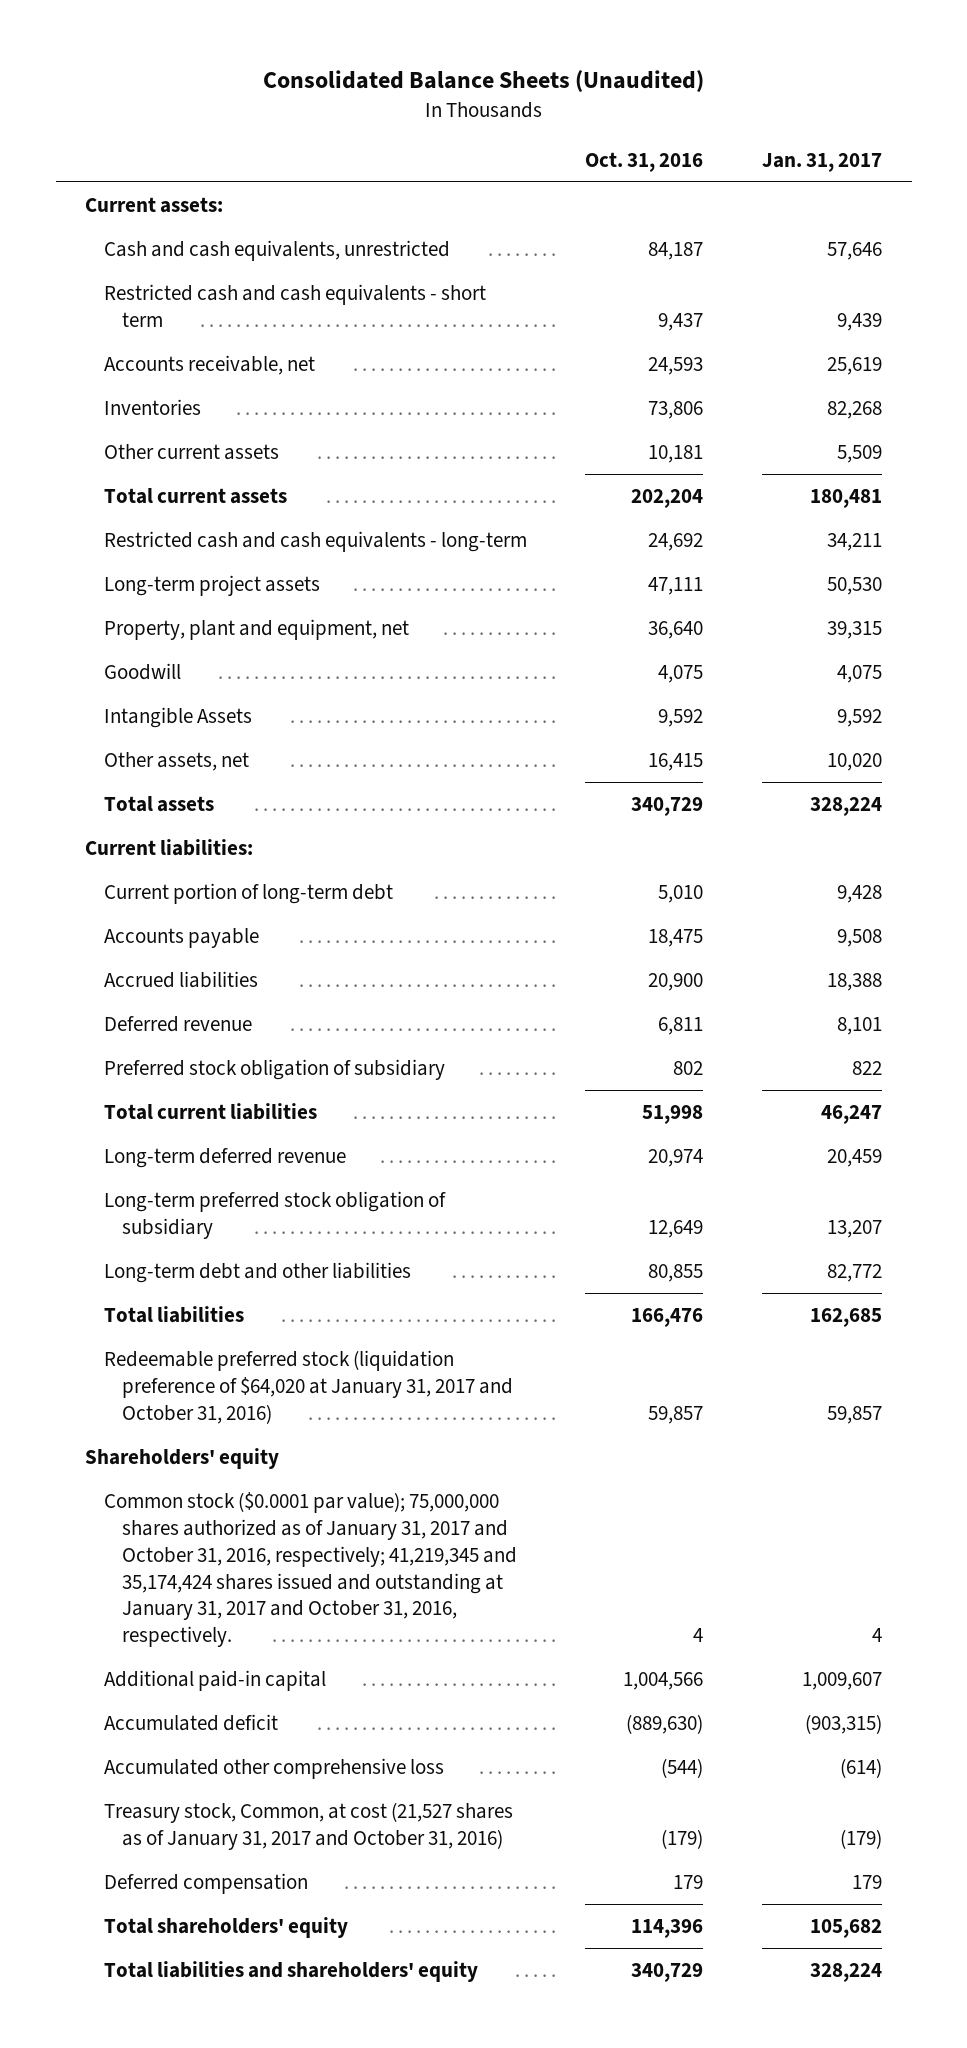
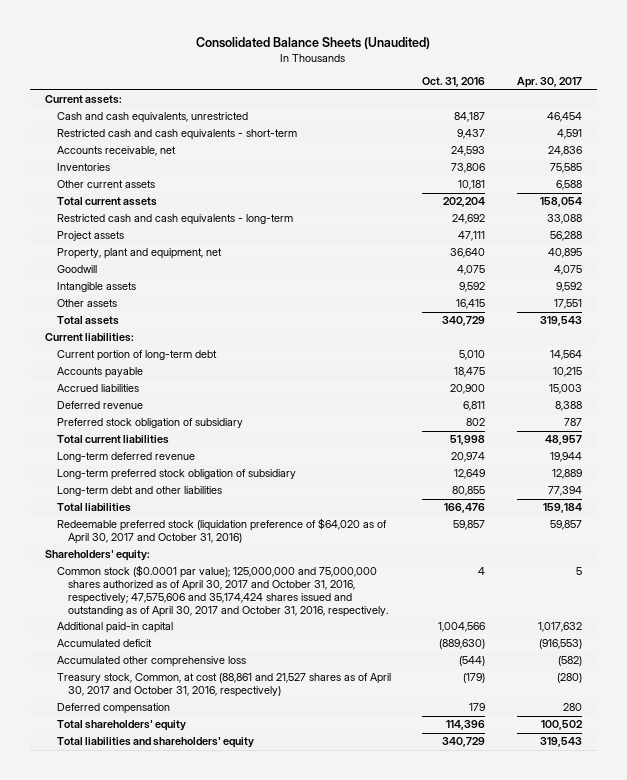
[762,152,883,172] Jan. 31, 2017 -> none
none -> [516,77,582,89] Apr. 30, 2017
[103,283,486,327] Restricted cash and cash equivalents - short term -> [56,129,297,141] Restricted cash and cash equivalents - short-term
[103,574,320,596] Long-term project assets -> [56,231,124,242] Project assets
[103,706,252,728] Intangible Assets -> [56,282,136,293] Intangible assets
[103,751,249,771] Other assets, net -> [56,299,117,308] Other assets
[103,1349,514,1424] Redeemable preferred stock (liquidation preference of $64,020 at January 31, 2017 and October 31, 2016) -> [56,518,387,545] Redeemable preferred stock (liquidation preference of $64,020 as of April 30, 2017 and October 31, 2016)
[85,1447,280,1469] Shareholders' equity -> [45,550,151,562] Shareholders' equity:
[103,1491,518,1648] Common stock ($0.0001 par value); 75,000,000 shares authorized as of January 31, 2017 and October 31, 2016, respectively; 41,219,345 and 35,174,424 shares issued and outstanding at January 31, 2017 and October 31, 2016, respectively. -> [56,565,388,617] Common stock ($0.0001 par value); 125,000,000 and 75,000,000 shares authorized as of April 30, 2017 and October 31, 2016, respectively; 47,575,606 and 35,174,424 shares issued and outstanding as of April 30, 2017 and October 31, 2016, respectively.
[103,1801,513,1850] Treasury stock, Common, at cost (21,527 shares as of January 31, 2017 and October 31, 2016) -> [56,673,391,698] Treasury stock, Common, at cost (88,861 and 21,527 shares as of April 30, 2017 and October 31, 2016, respectively)

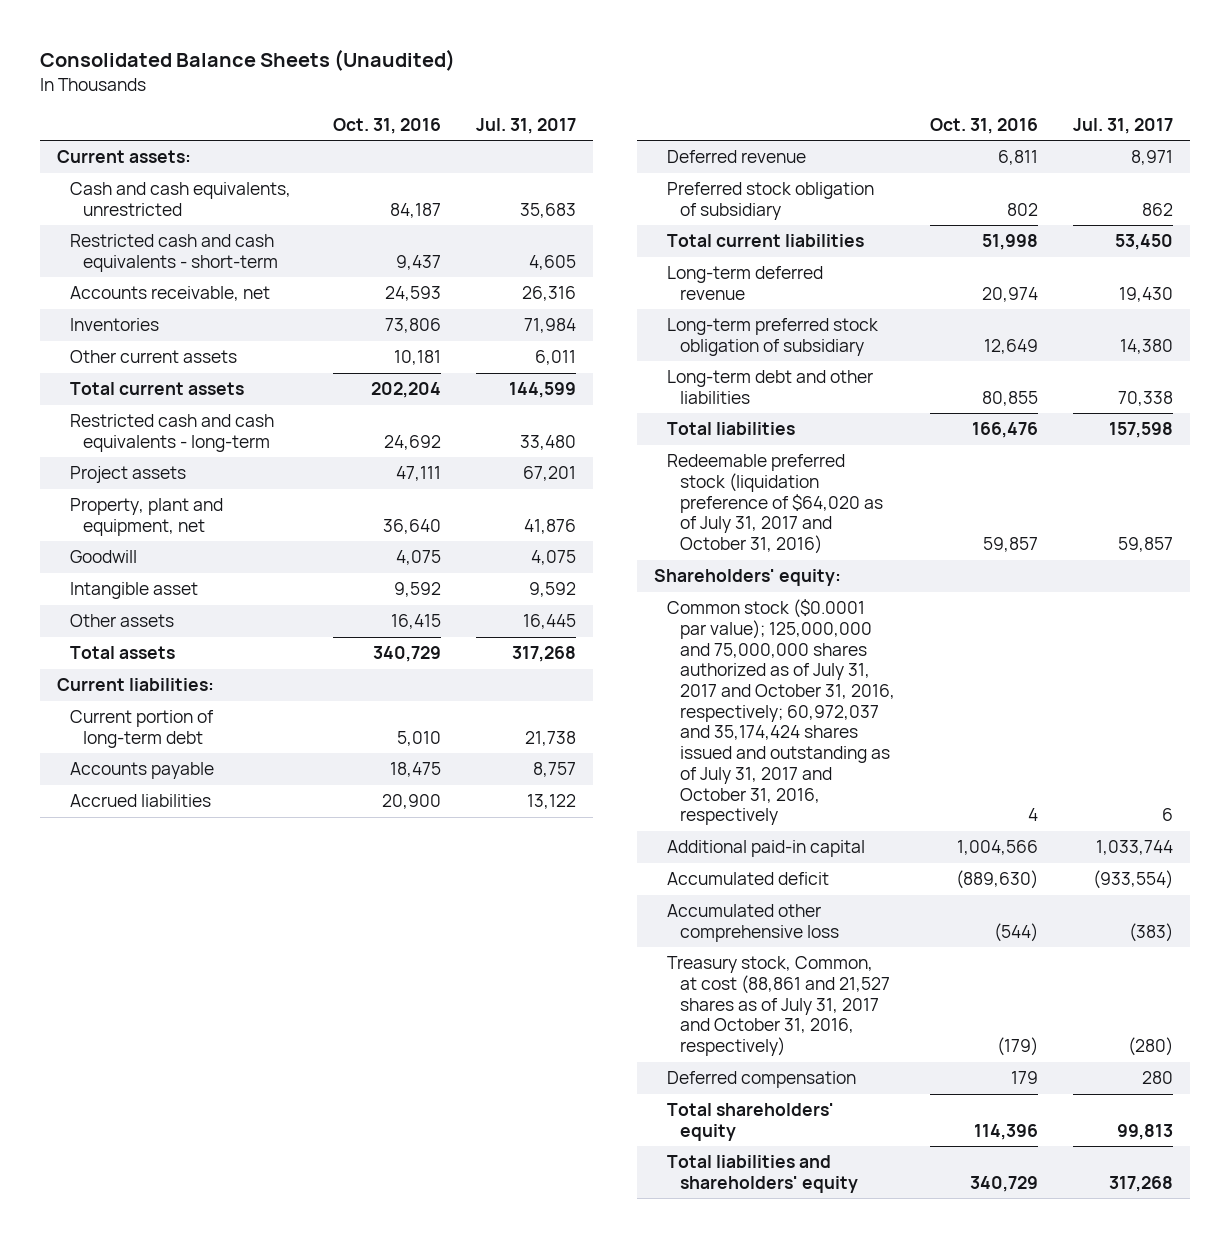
[516,77,582,89] Apr. 30, 2017 -> none
none -> [475,117,576,134] Jul. 31, 2017
[56,282,136,293] Intangible assets -> [70,582,199,600] Intangible asset
[56,518,387,545] Redeemable preferred stock (liquidation preference of $64,020 as of April 30, 2017 and October 31, 2016) -> [667,454,884,555] Redeemable preferred stock (liquidation preference of $64,020 as of July 31, 2017 and October 31, 2016)
[56,565,388,617] Common stock ($0.0001 par value); 125,000,000 and 75,000,000 shares authorized as of April 30, 2017 and October 31, 2016, respectively; 47,575,606 and 35,174,424 shares issued and outstanding as of April 30, 2017 and October 31, 2016, respectively. -> [667,599,896,826] Common stock ($0.0001 par value); 125,000,000 and 75,000,000 shares authorized as of July 31, 2017 and October 31, 2016, respectively; 60,972,037 and 35,174,424 shares issued and outstanding as of July 31, 2017 and October 31, 2016, respectively
[56,673,391,698] Treasury stock, Common, at cost (88,861 and 21,527 shares as of April 30, 2017 and October 31, 2016, respectively) -> [667,956,891,1057] Treasury stock, Common, at cost (88,861 and 21,527 shares as of July 31, 2017 and October 31, 2016, respectively)

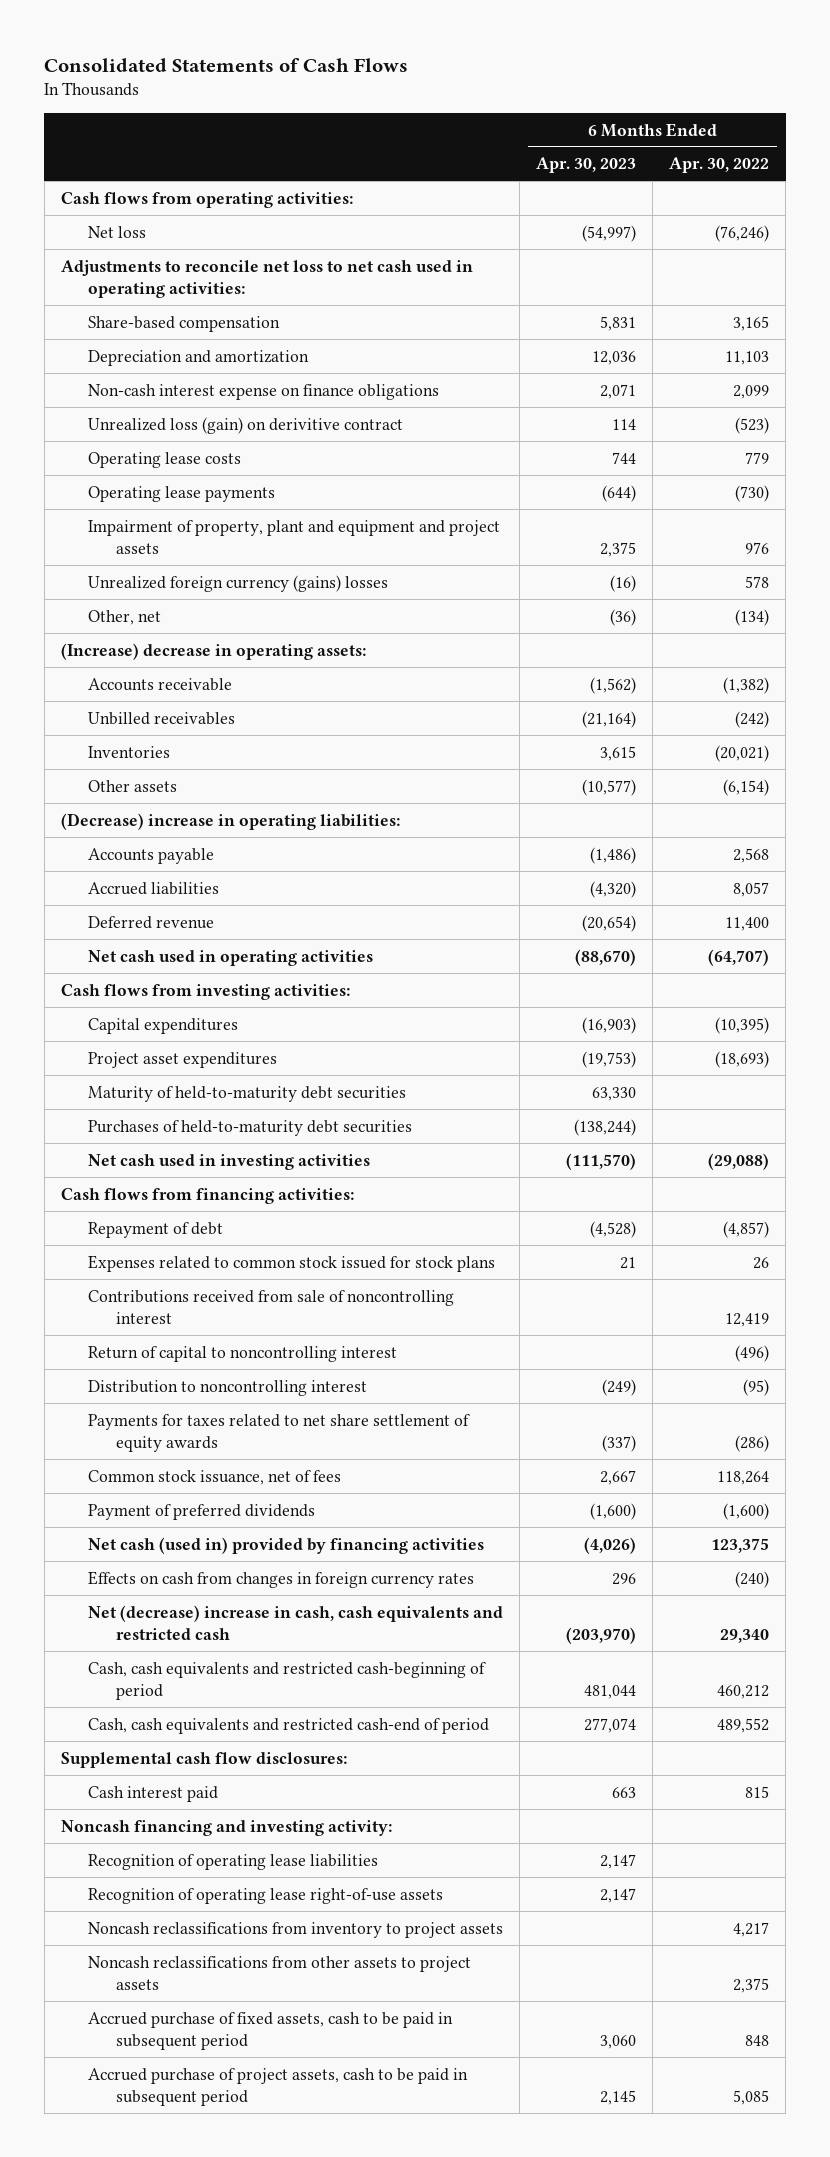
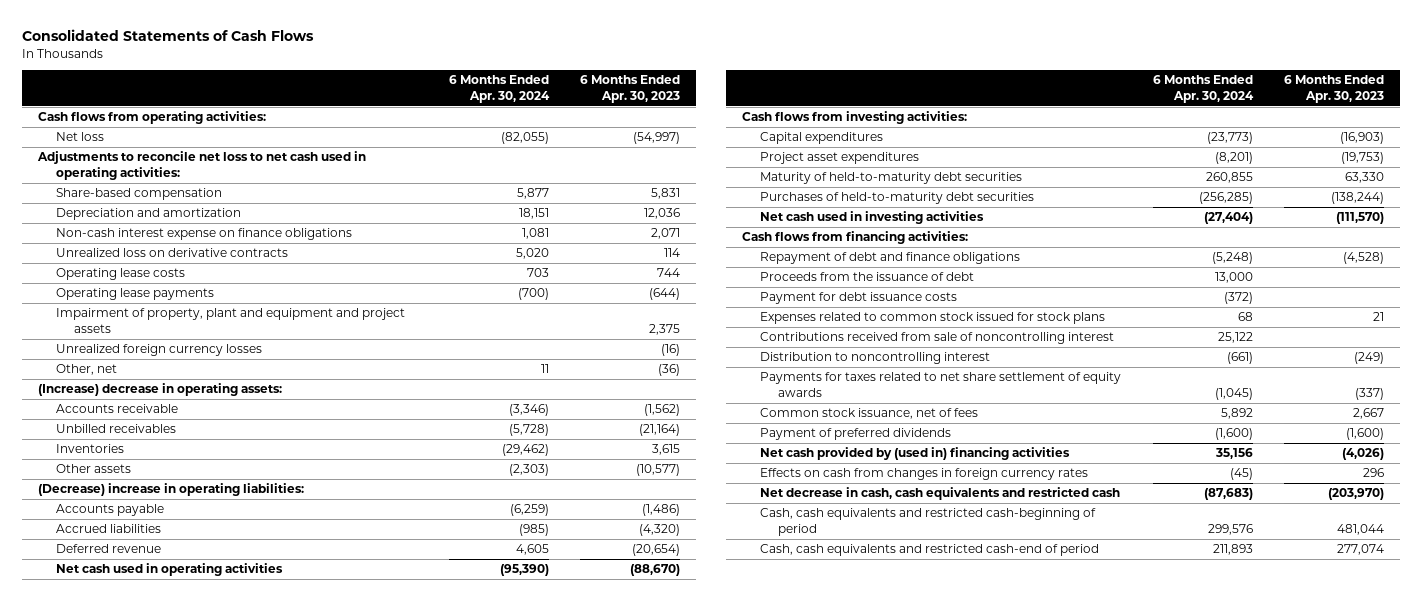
[669,157,770,174] Apr. 30, 2022 -> none
none -> [448,75,550,103] 6 Months Ended Apr. 30, 2024
[88,416,404,434] Unrealized loss (gain) on derivitive contract -> [56,248,289,258] Unrealized loss on derivative contracts
[88,574,389,592] Unrealized foreign currency (gains) losses -> [56,344,263,357] Unrealized foreign currency losses
[88,1221,224,1238] Repayment of debt -> [760,252,1021,265] Repayment of debt and finance obligations
none -> [760,272,975,282] Proceeds from the issuance of debt
none -> [760,292,958,305] Payment for debt issuance costs
[88,1345,398,1362] Return of capital to noncontrolling interest -> none
[88,1536,485,1554] Net cash (used in) provided by financing activities -> [760,447,1071,461] Net cash provided by (used in) financing activities
[88,1604,504,1640] Net (decrease) increase in cash, cash equivalents and restricted cash -> [760,487,1121,501] Net decrease in cash, cash equivalents and restricted cash
[60,1751,347,1768] Supplemental cash flow disclosures: -> none
[88,1785,219,1802] Cash interest paid -> none
[60,1819,392,1836] Noncash financing and investing activity: -> none
[88,1853,379,1870] Recognition of operating lease liabilities -> none
[88,1887,444,1904] Recognition of operating lease right-of-use assets -> none
[88,1921,504,1938] Noncash reclassifications from inventory to project assets -> none
[88,1955,472,1990] Noncash reclassifications from other assets to project assets -> none
[88,2011,454,2050] Accrued purchase of fixed assets, cash to be paid in subsequent period -> none
[88,2067,469,2106] Accrued purchase of project assets, cash to be paid in subsequent period -> none

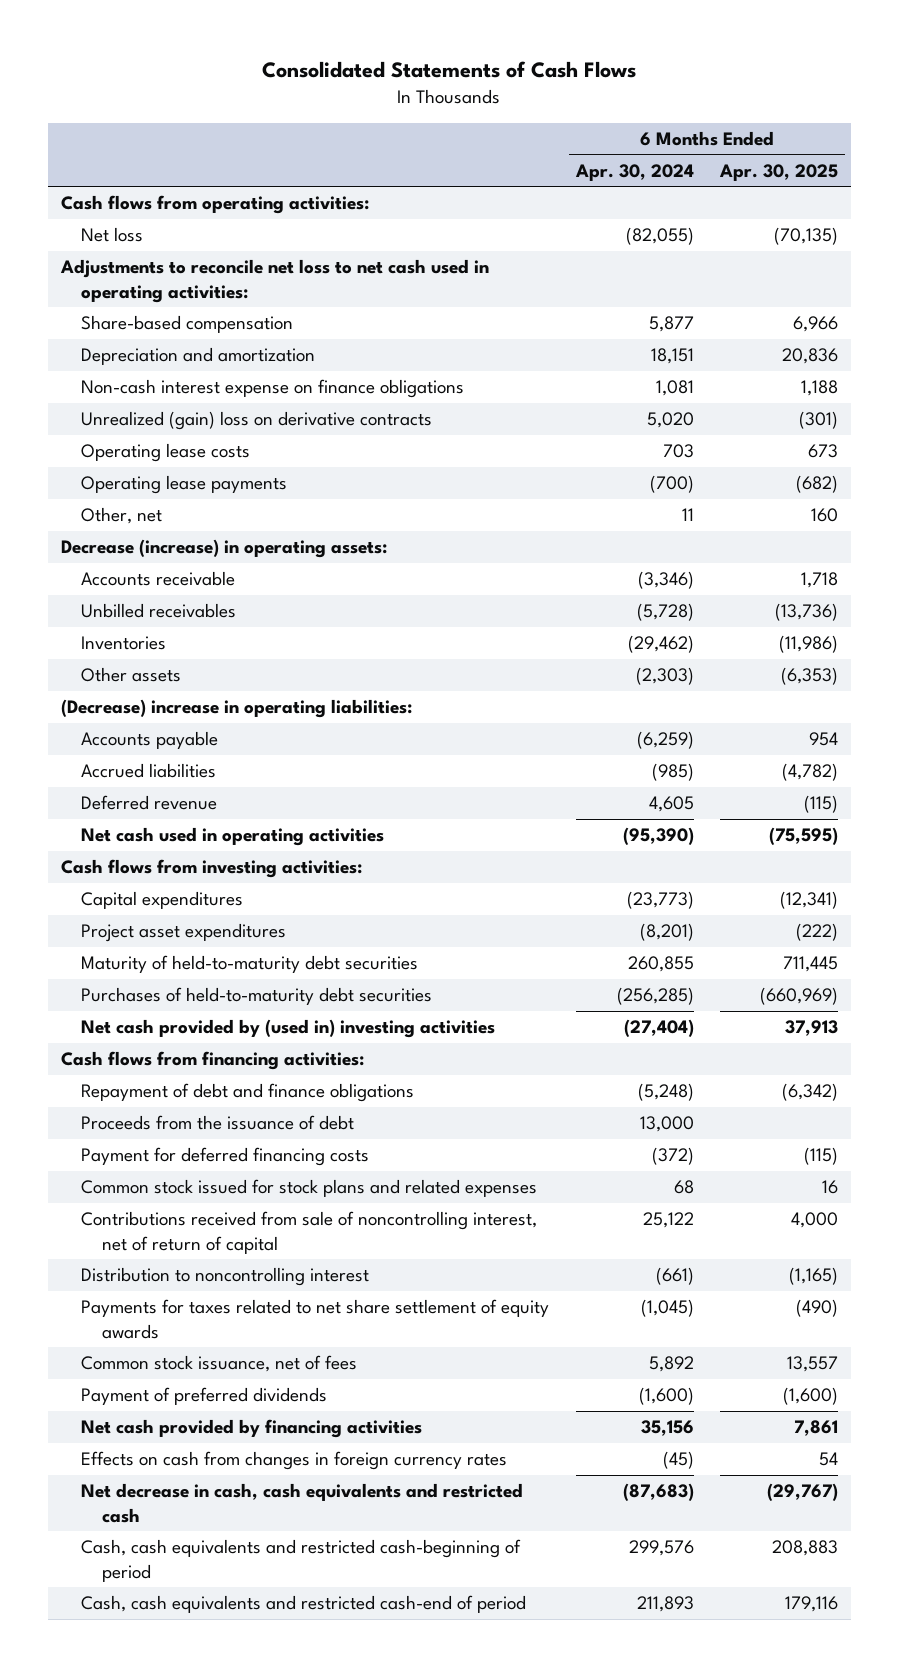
[580,75,681,103] 6 Months Ended Apr. 30, 2023 -> none
none -> [719,163,839,181] Apr. 30, 2025
[56,248,289,258] Unrealized loss on derivative contracts -> [81,411,433,431] Unrealized (gain) loss on derivative contracts
[56,308,406,333] Impairment of property, plant and equipment and project assets -> none
[56,344,263,357] Unrealized foreign currency losses -> none
[38,383,283,397] (Increase) decrease in operating assets: -> [60,539,387,559] Decrease (increase) in operating assets:
[760,211,985,225] Net cash used in investing activities -> [81,1019,496,1039] Net cash provided by (used in) investing activities
[760,292,958,305] Payment for debt issuance costs -> [81,1147,370,1167] Payment for deferred financing costs
[760,312,1106,325] Expenses related to common stock issued for stock plans -> [81,1179,538,1198] Common stock issued for stock plans and related expenses
[760,332,1115,345] Contributions received from sale of noncontrolling interest -> [81,1211,538,1254] Contributions received from sale of noncontrolling interest, net of return of capital
[760,447,1071,461] Net cash provided by (used in) financing activities -> [81,1419,423,1439] Net cash provided by financing activities

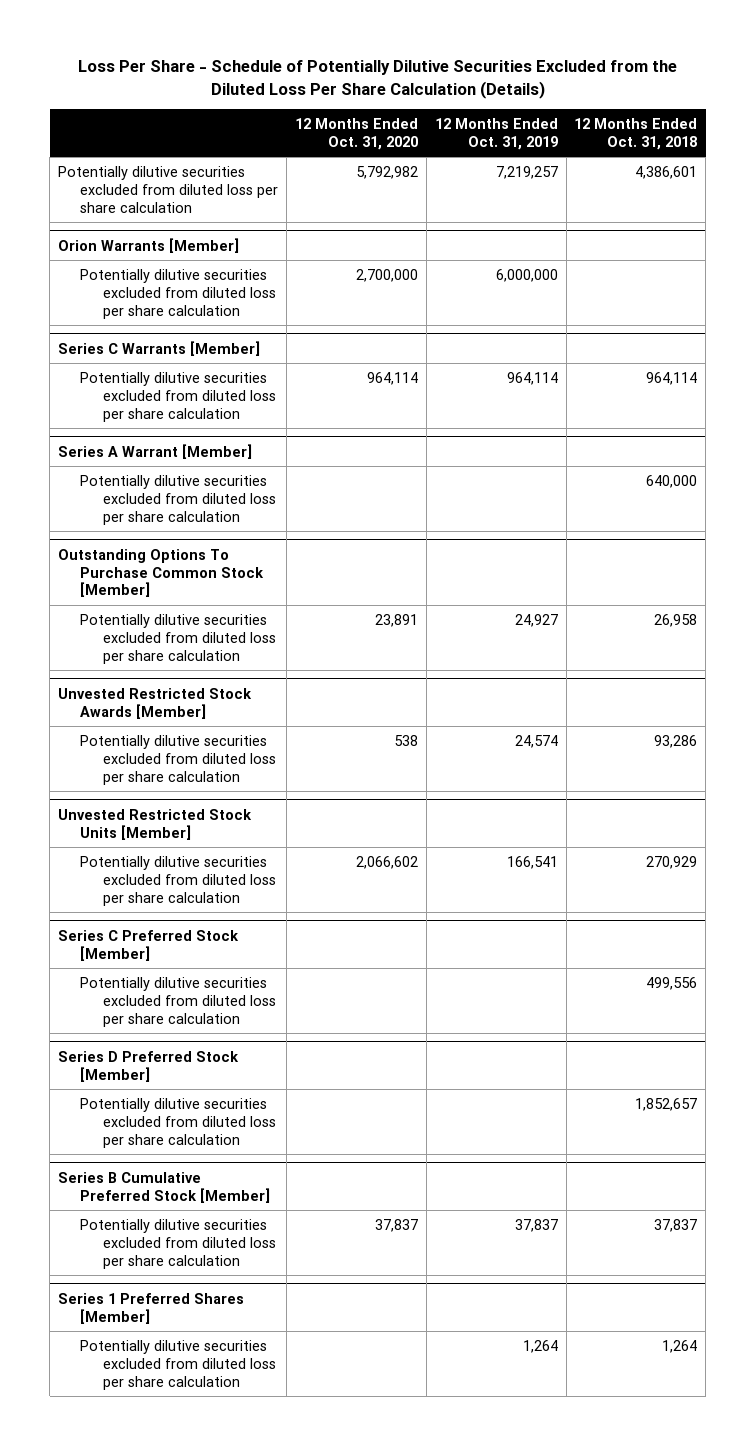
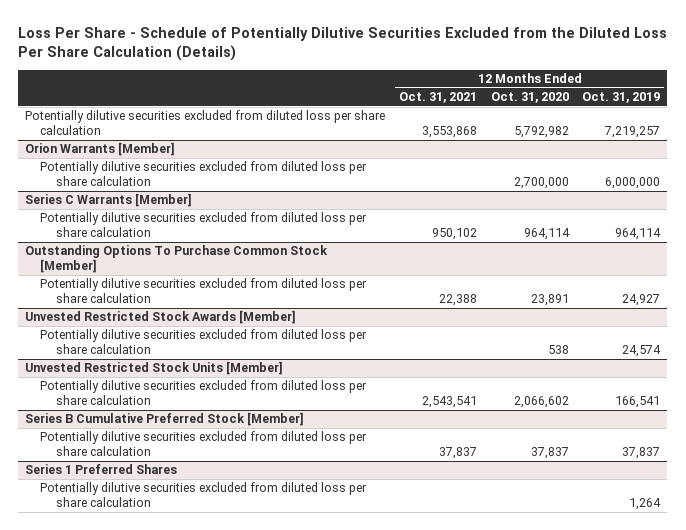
[574,117,698,150] 12 Months Ended Oct. 31, 2018 -> none
none -> [398,92,477,104] Oct. 31, 2021
[57,443,252,459] Series A Warrant [Member] -> none
[80,474,276,525] Potentially dilutive securities excluded from diluted loss per share calculation -> none
[57,929,239,961] Series C Preferred Stock [Member] -> none
[80,976,276,1027] Potentially dilutive securities excluded from diluted loss per share calculation -> none
[57,1050,239,1082] Series D Preferred Stock [Member] -> none
[80,1097,276,1148] Potentially dilutive securities excluded from diluted loss per share calculation -> none
[57,1292,244,1324] Series 1 Preferred Shares [Member] -> [25,464,178,475] Series 1 Preferred Shares

